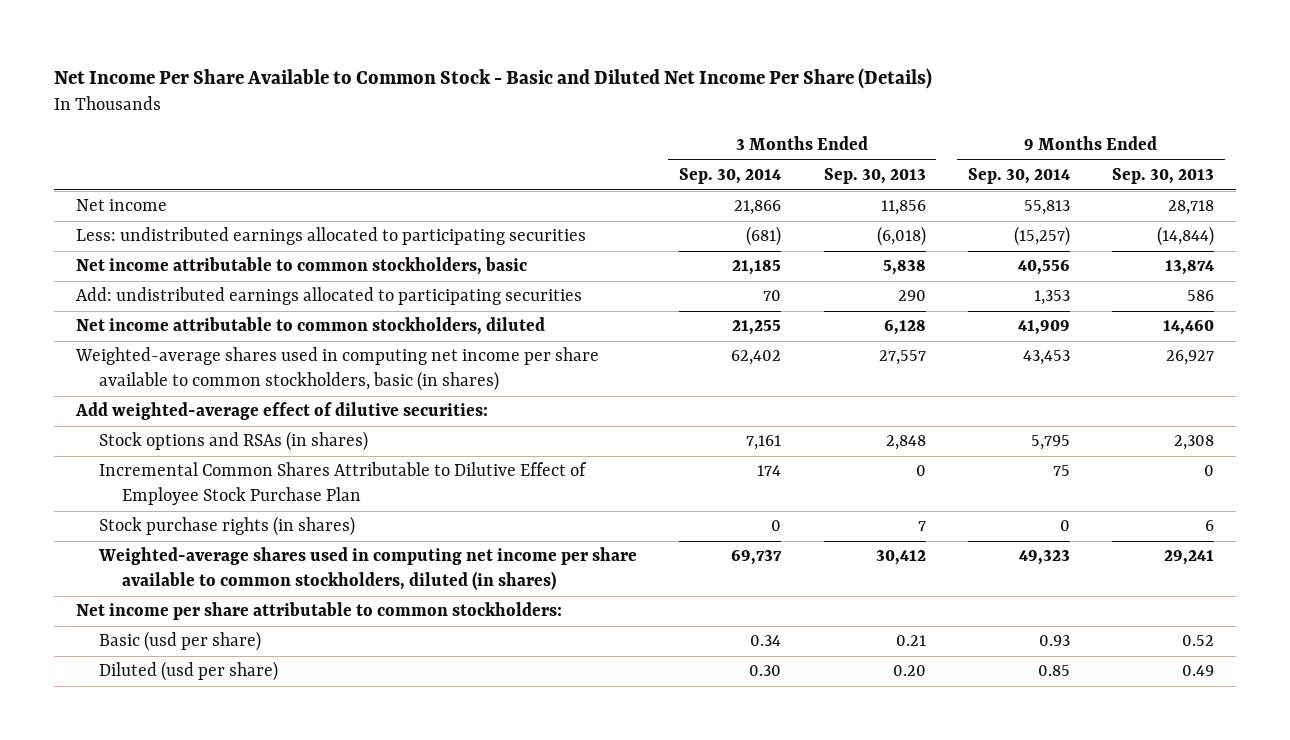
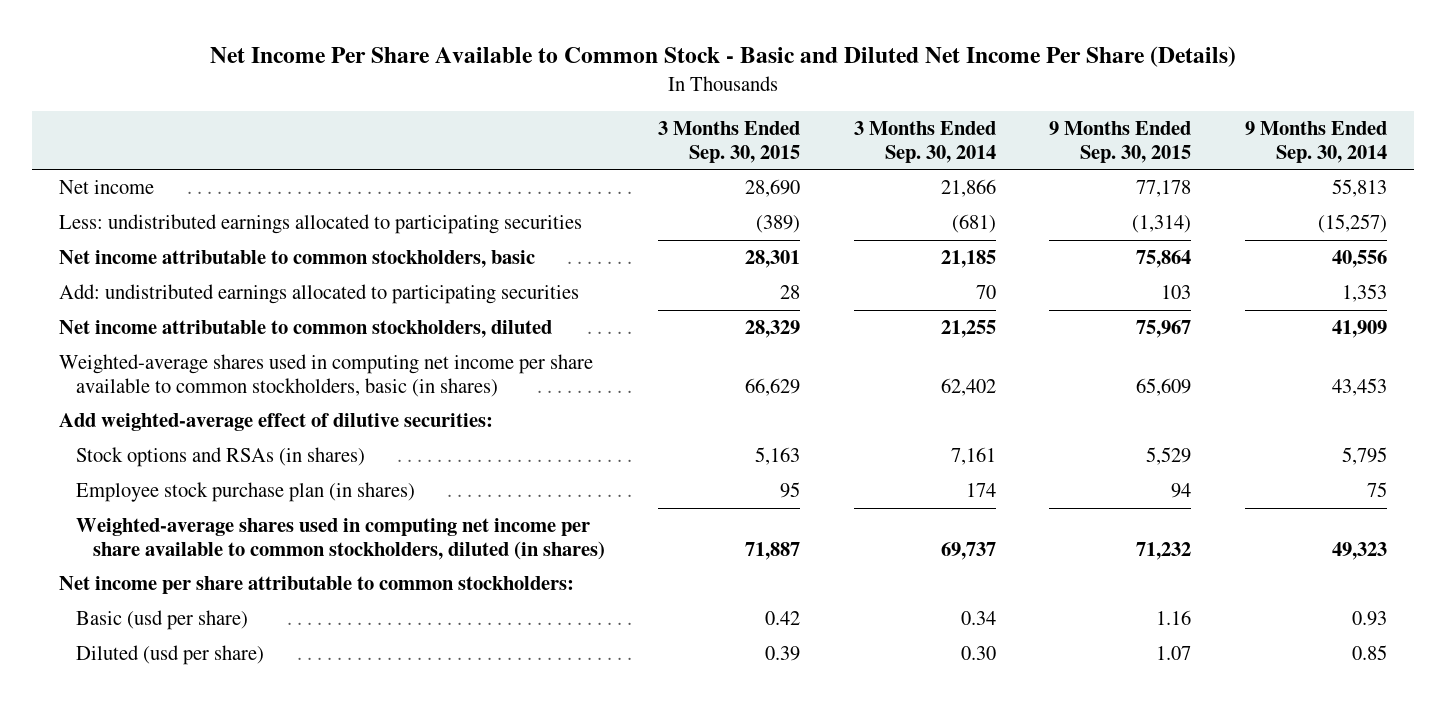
[823,168,926,185] Sep. 30, 2013 -> none
[1112,168,1215,185] Sep. 30, 2013 -> none
none -> [658,121,801,163] 3 Months Ended Sep. 30, 2015
none -> [1049,121,1192,163] 9 Months Ended Sep. 30, 2015
[98,516,355,537] Stock purchase rights (in shares) -> none
[98,462,587,506] Incremental Common Shares Attributable to Dilutive Effect of Employee Stock Purchase Plan -> [75,482,415,503] Employee stock purchase plan (in shares)

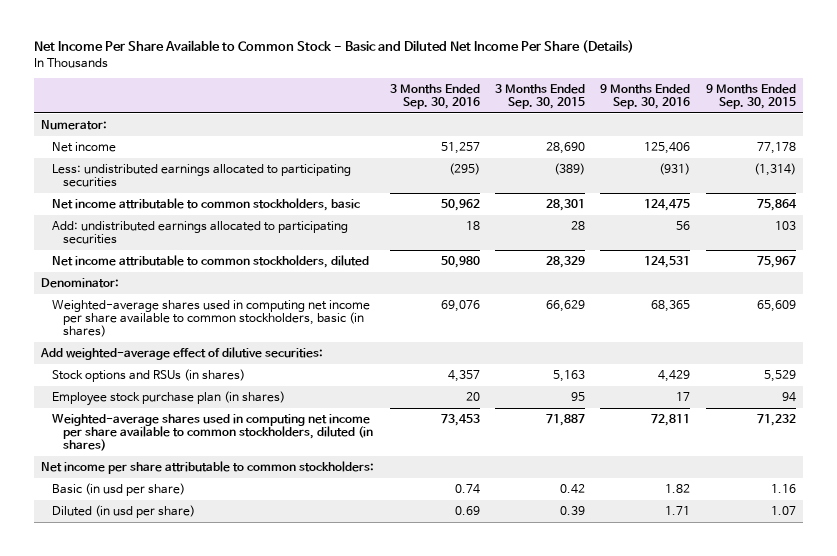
[853,121,996,163] 3 Months Ended Sep. 30, 2014 -> none
[1244,121,1387,163] 9 Months Ended Sep. 30, 2014 -> none
none -> [389,83,480,109] 3 Months Ended Sep. 30, 2016
none -> [600,83,691,109] 9 Months Ended Sep. 30, 2016
none -> [41,119,108,130] Numerator:
none -> [41,277,120,288] Denominator:
[75,447,365,468] Stock options and RSAs (in shares) -> [52,368,246,382] Stock options and RSUs (in shares)
[75,610,248,631] Basic (usd per share) -> [52,482,186,496] Basic (in usd per share)
[75,645,264,666] Diluted (usd per share) -> [52,504,196,518] Diluted (in usd per share)

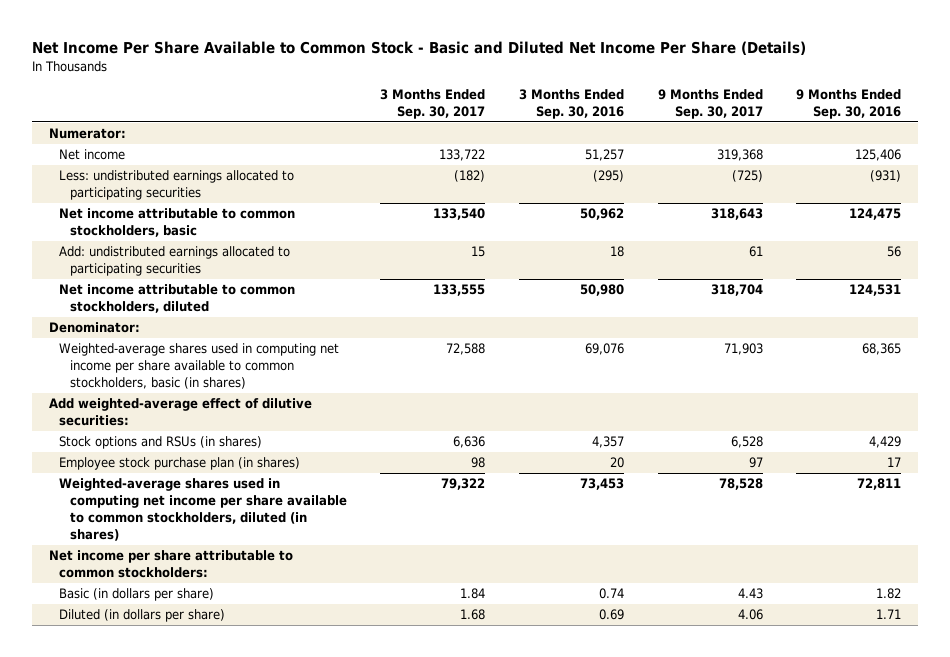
[495,83,586,109] 3 Months Ended Sep. 30, 2015 -> none
[705,83,796,109] 9 Months Ended Sep. 30, 2015 -> none
none -> [380,88,486,119] 3 Months Ended Sep. 30, 2017
none -> [657,88,763,119] 9 Months Ended Sep. 30, 2017
[52,482,186,496] Basic (in usd per share) -> [59,588,215,602] Basic (in dollars per share)
[52,504,196,518] Diluted (in usd per share) -> [59,609,226,623] Diluted (in dollars per share)

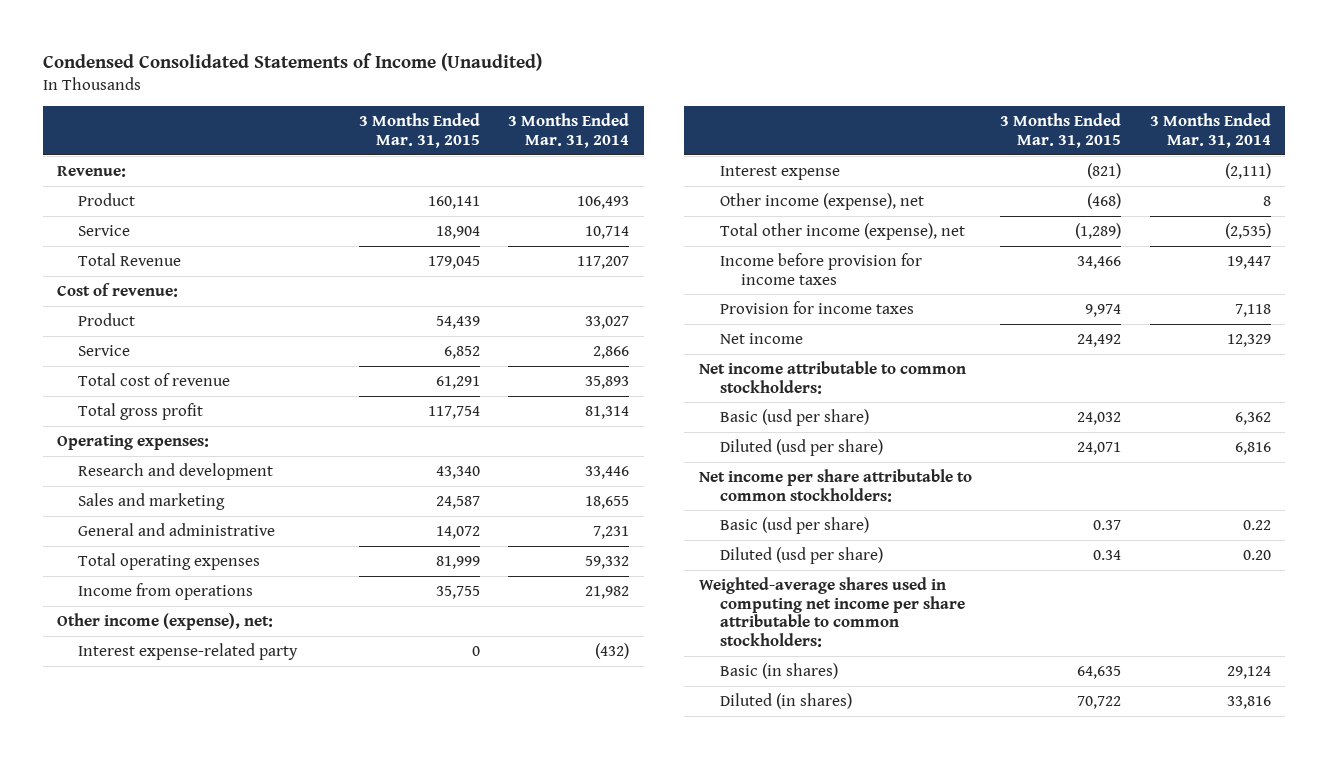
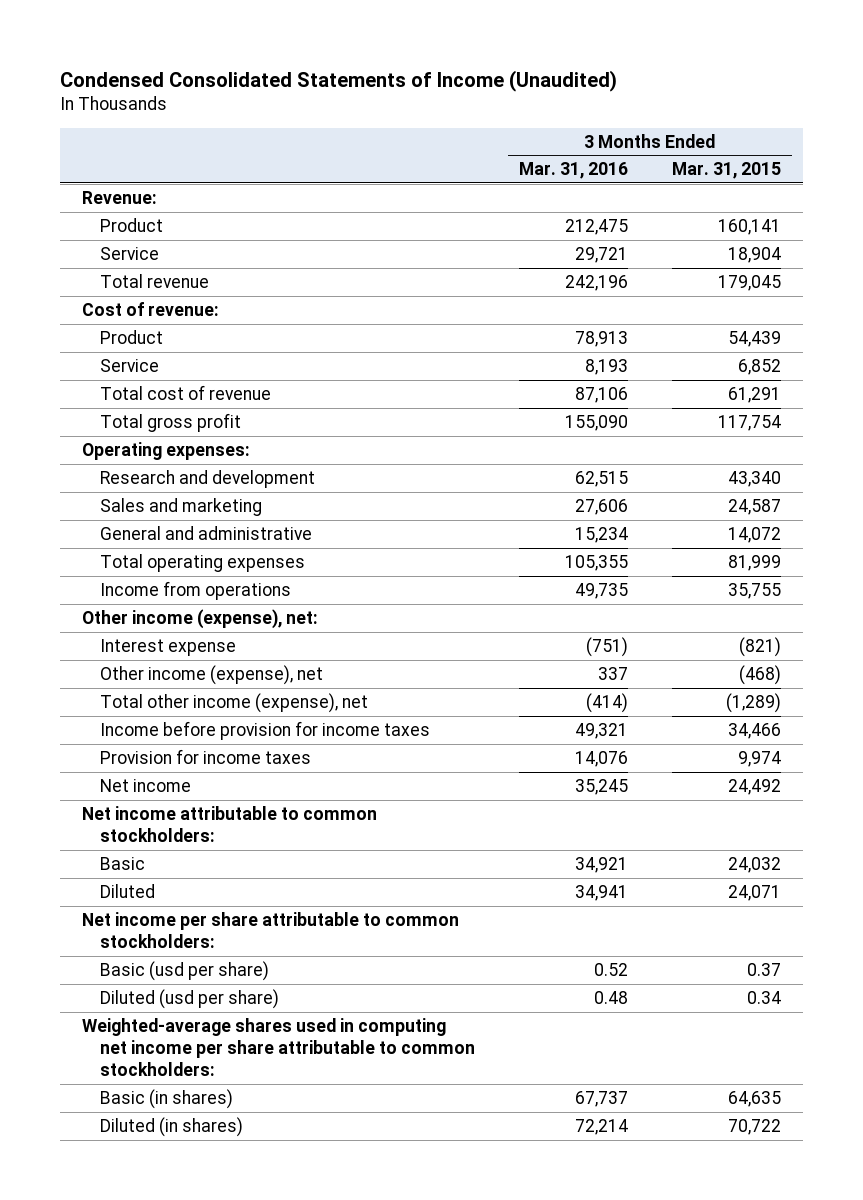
[508,113,630,148] 3 Months Ended Mar. 31, 2014 -> none
none -> [518,162,628,180] Mar. 31, 2016
[78,252,182,266] Total Revenue -> [100,273,210,288] Total revenue
[78,642,299,660] Interest expense-related party -> none
[719,408,869,426] Basic (usd per share) -> [100,856,146,870] Basic
[719,438,883,456] Diluted (usd per share) -> [100,883,156,898] Diluted

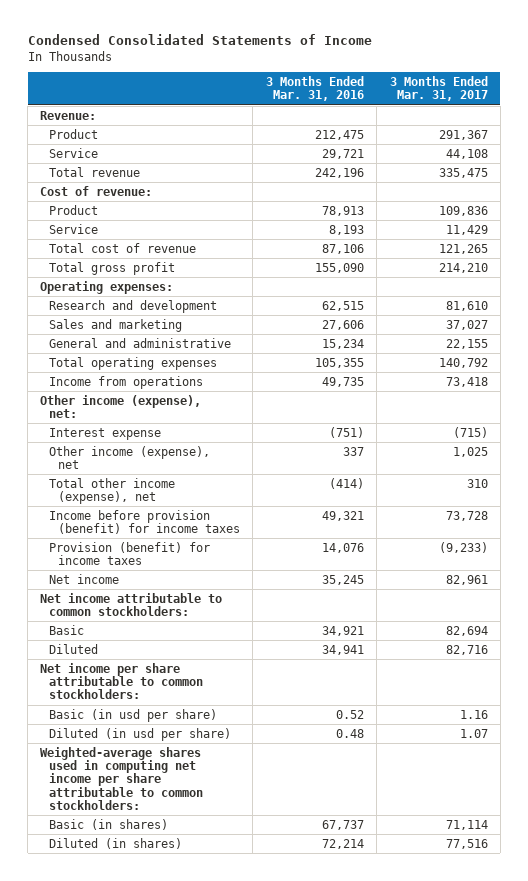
[59,69,617,92] Condensed Consolidated Statements of Income (Unaudited) -> [27,34,372,46] Condensed Consolidated Statements of Income
[671,162,781,180] Mar. 31, 2015 -> none
none -> [389,76,488,102] 3 Months Ended Mar. 31, 2017
[100,720,431,740] Income before provision for income taxes -> [49,509,241,534] Income before provision (benefit) for income taxes
[100,748,312,764] Provision for income taxes -> [49,541,211,565] Provision (benefit) for income taxes
[100,960,270,981] Basic (usd per share) -> [49,708,218,722] Basic (in usd per share)
[100,988,280,1009] Diluted (usd per share) -> [49,727,232,741] Diluted (in usd per share)

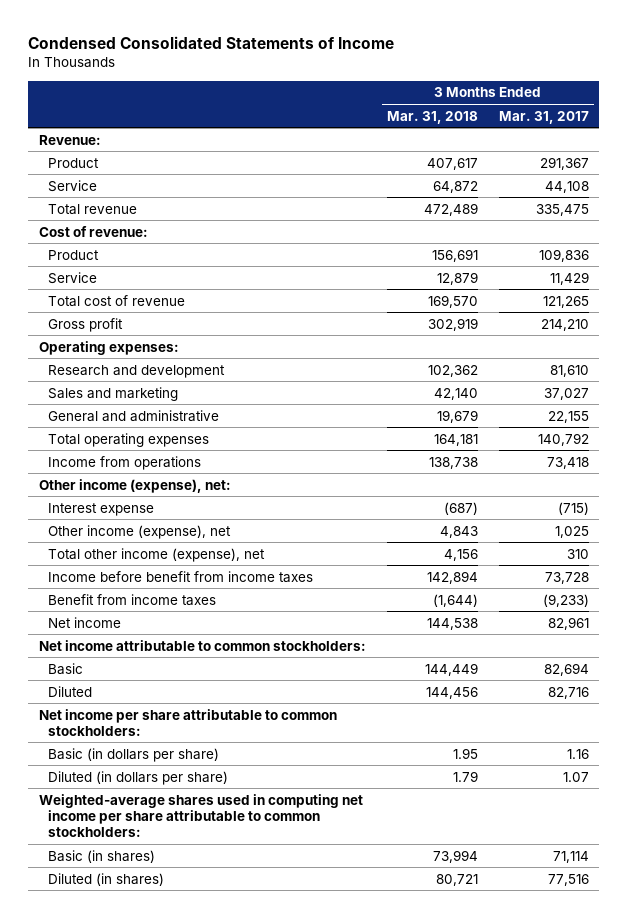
[265,76,364,102] 3 Months Ended Mar. 31, 2016 -> none
none -> [386,110,478,124] Mar. 31, 2018
[49,261,176,275] Total gross profit -> [48,317,124,332] Gross profit
[49,509,241,534] Income before provision (benefit) for income taxes -> [48,570,314,583] Income before benefit from income taxes
[49,541,211,565] Provision (benefit) for income taxes -> [48,593,217,606] Benefit from income taxes
[49,708,218,722] Basic (in usd per share) -> [48,747,220,762] Basic (in dollars per share)
[49,727,232,741] Diluted (in usd per share) -> [48,770,229,785] Diluted (in dollars per share)

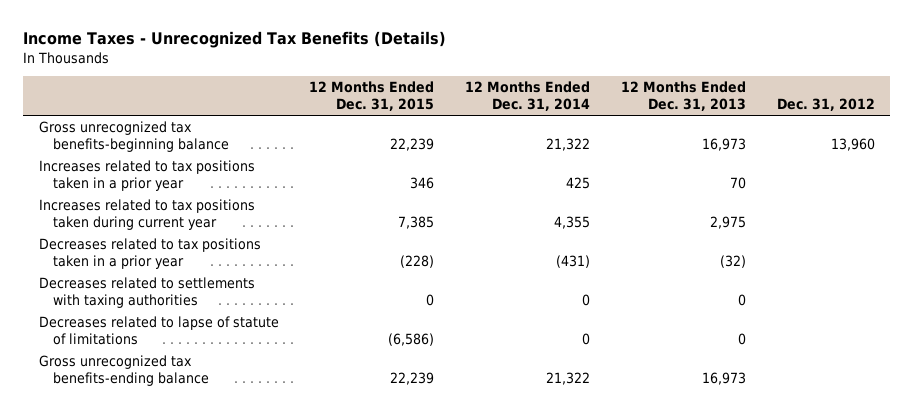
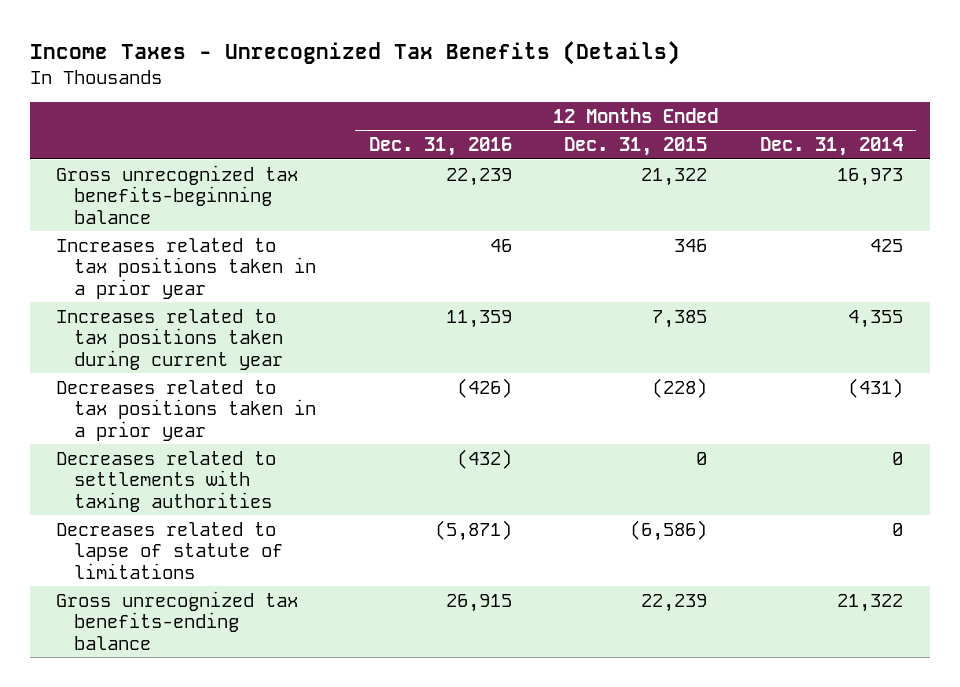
[621,81,747,111] 12 Months Ended Dec. 31, 2013 -> none
[776,97,875,111] Dec. 31, 2012 -> none
none -> [368,137,512,157] Dec. 31, 2016
[390,137,435,151] 22,239 -> [641,167,708,186] 21,322
[546,137,591,151] 21,322 -> [837,167,904,186] 16,973

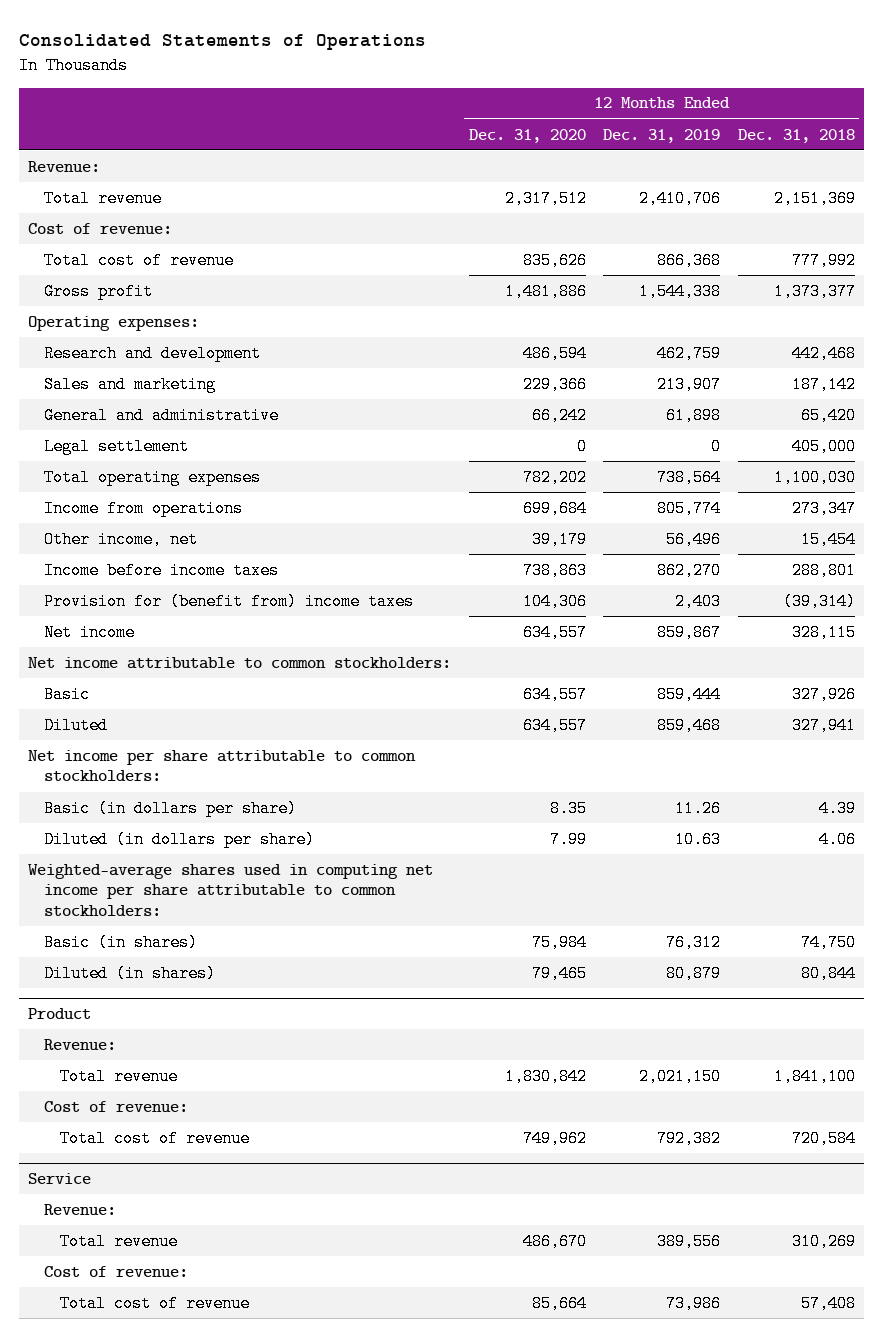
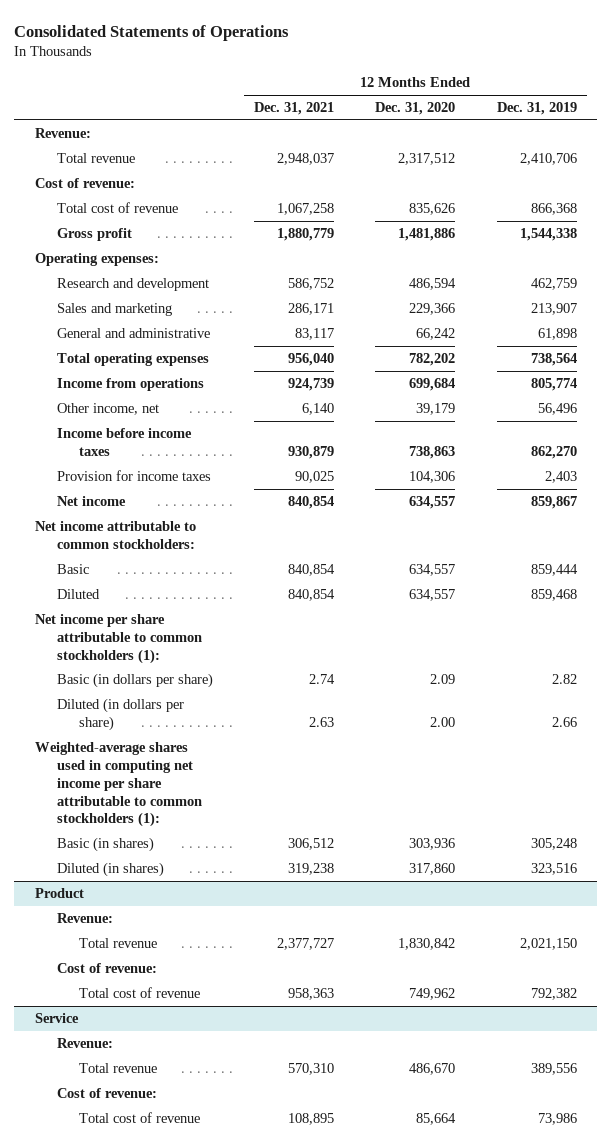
[737,128,855,143] Dec. 31, 2018 -> none
none -> [253,102,334,116] Dec. 31, 2021
[43,437,189,455] Legal settlement -> none
[43,592,414,610] Provision for (benefit from) income taxes -> [56,470,211,482] Provision for income taxes
[27,749,416,782] Net income per share attributable to common stockholders: -> [34,614,202,664] Net income per share attributable to common stockholders (1):
[549,799,587,817] 8.35 -> [430,674,456,685] 2.09
[675,799,722,817] 11.26 -> [551,674,577,685] 2.82
[549,830,587,848] 7.99 -> [430,716,456,727] 2.00
[675,830,722,848] 10.63 -> [551,716,577,727] 2.66
[27,863,433,917] Weighted-average shares used in computing net income per share attributable to common stockholders: -> [34,742,202,828] Weighted-average shares used in computing net income per share attributable to common stockholders (1):
[531,933,587,951] 75,984 -> [409,838,456,851] 303,936
[666,933,722,951] 76,312 -> [530,838,577,851] 305,248
[531,964,587,982] 79,465 -> [409,863,456,876] 317,860
[666,964,722,982] 80,879 -> [530,863,577,876] 323,516

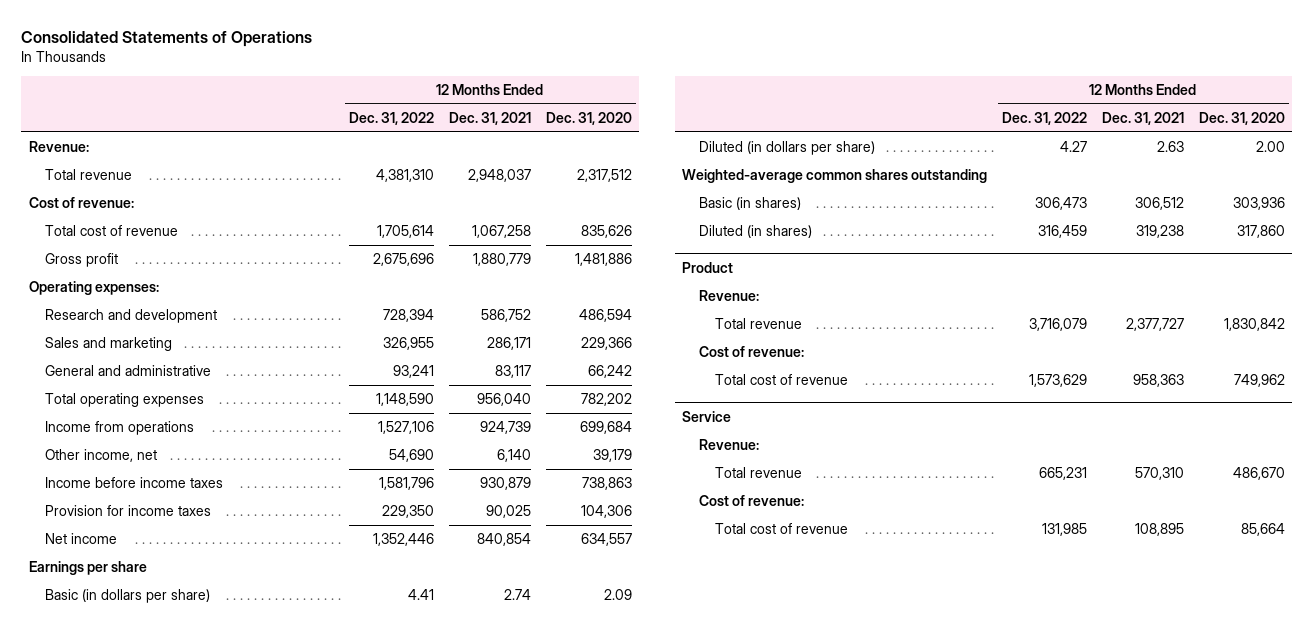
[496,102,577,116] Dec. 31, 2019 -> none
none -> [348,111,434,125] Dec. 31, 2022
[34,521,196,549] Net income attributable to common stockholders: -> none
[56,564,89,575] Basic -> none
[56,589,100,600] Diluted -> none
[34,614,202,664] Net income per share attributable to common stockholders (1): -> [28,560,147,575] Earnings per share
[34,742,202,828] Weighted-average shares used in computing net income per share attributable to common stockholders (1): -> [681,168,987,183] Weighted-average common shares outstanding

